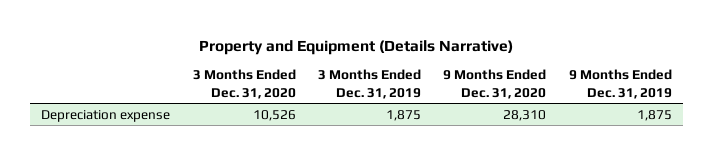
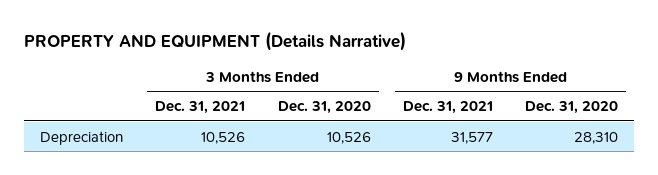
[199,39,514,55] Property and Equipment (Details Narrative) -> [23,31,406,52] PROPERTY AND EQUIPMENT (Details Narrative)
[317,69,421,99] 3 Months Ended Dec. 31, 2019 -> none
[568,69,672,99] 9 Months Ended Dec. 31, 2019 -> none
none -> [155,101,246,115] Dec. 31, 2021
none -> [402,101,493,115] Dec. 31, 2021
[41,109,171,122] Depreciation expense -> [40,130,124,145] Depreciation

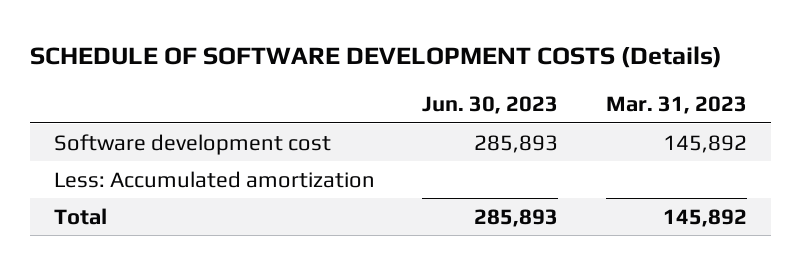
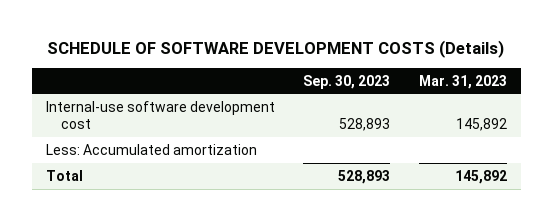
[422,96,559,115] Jun. 30, 2023 -> none
none -> [303,74,391,89] Sep. 30, 2023
[53,133,331,155] Software development cost -> [45,100,275,129] Internal-use software development cost

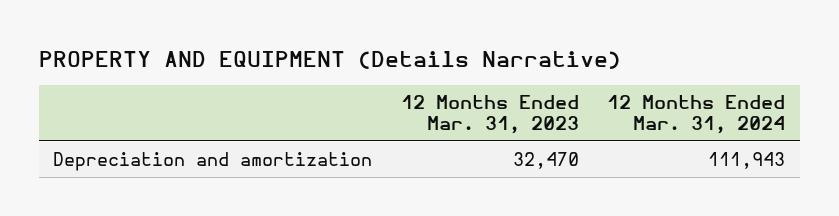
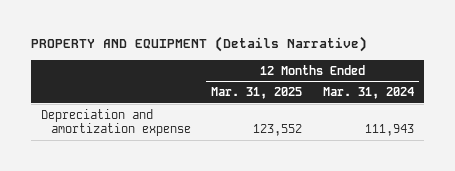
[400,94,579,134] 12 Months Ended Mar. 31, 2023 -> none
none -> [211,86,303,99] Mar. 31, 2025
[53,152,373,172] Depreciation and amortization -> [40,108,191,137] Depreciation and amortization expense

